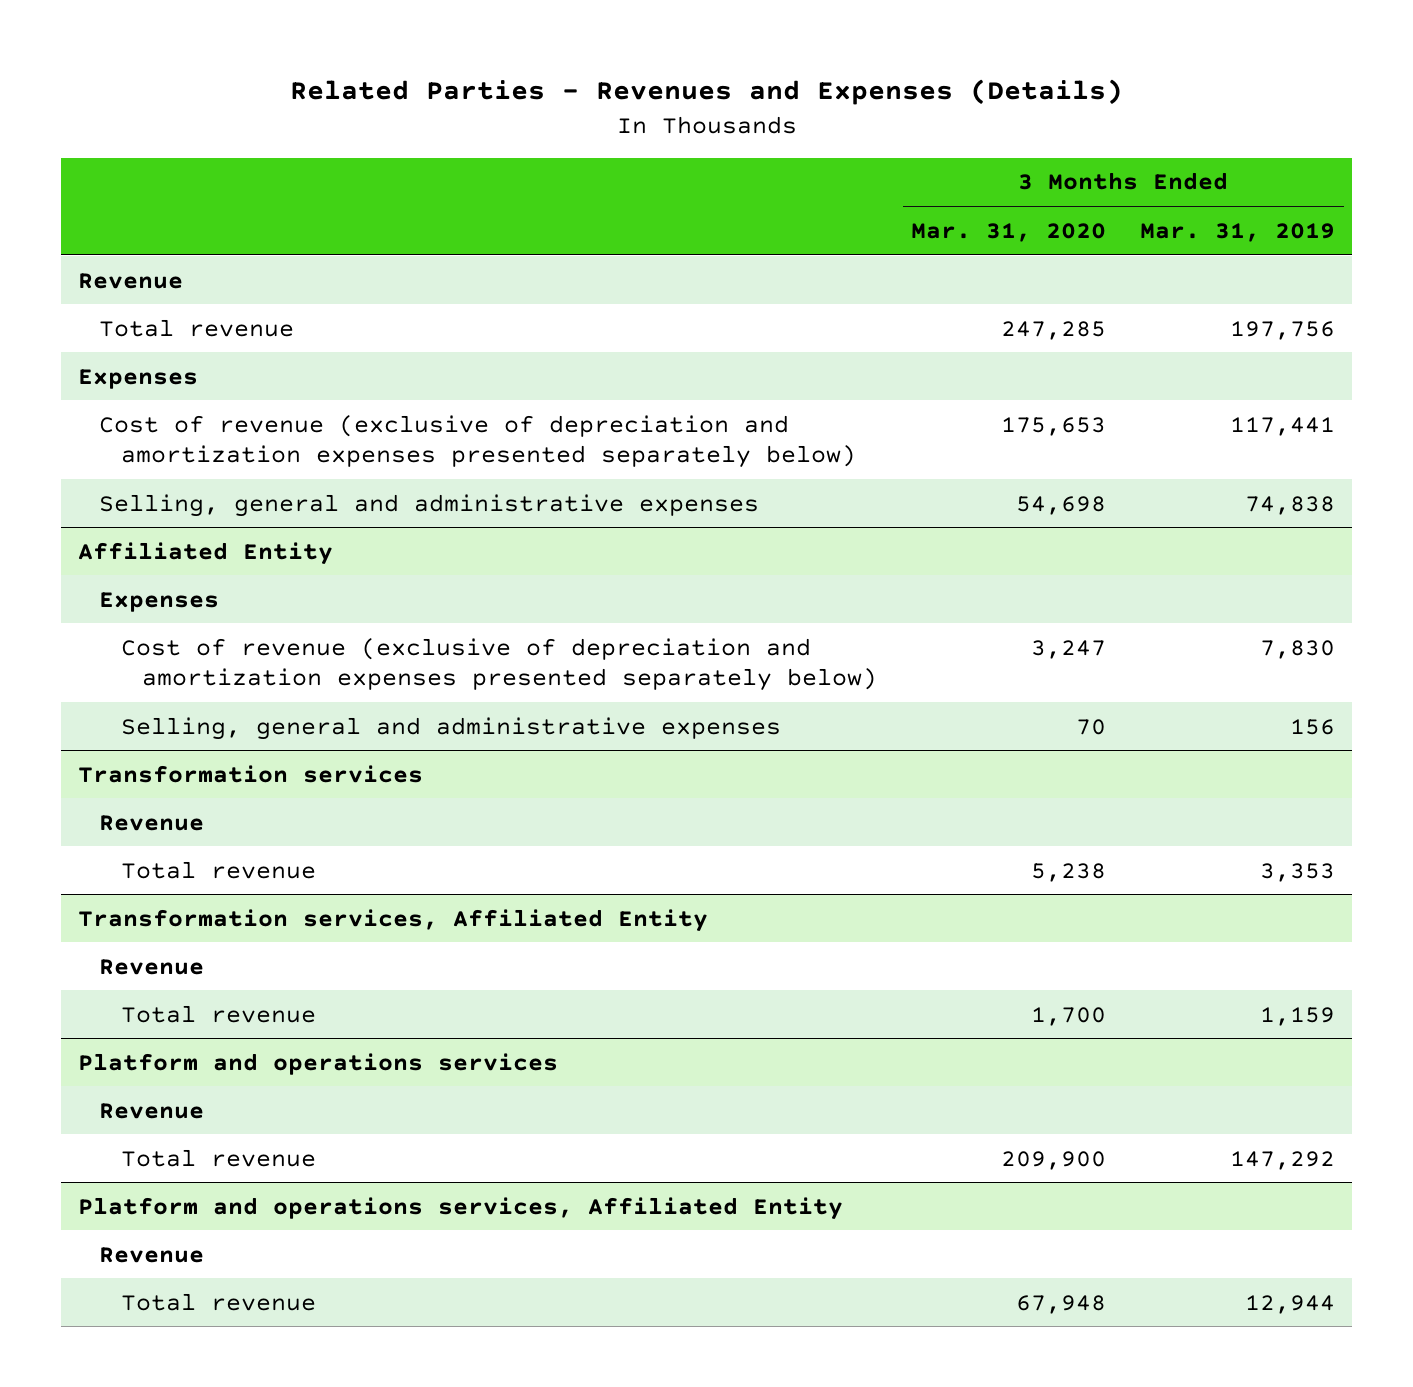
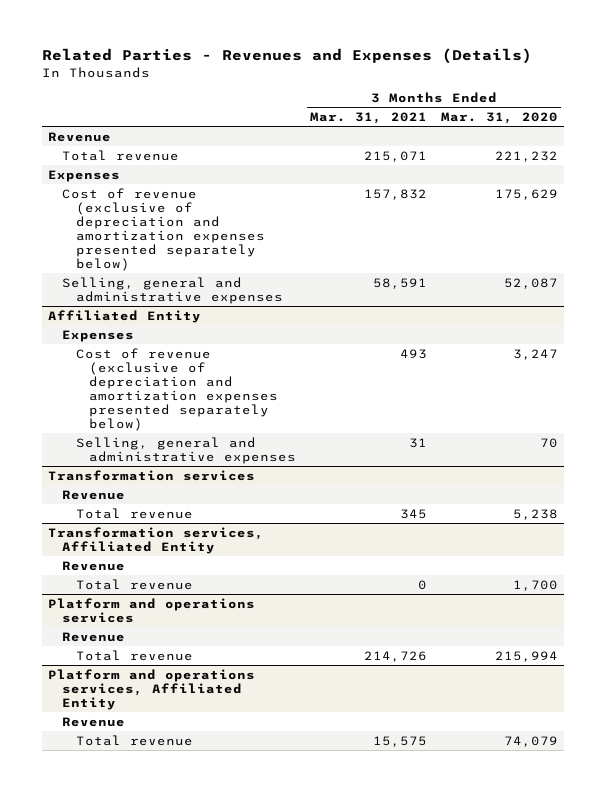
[1140,222,1336,242] Mar. 31, 2019 -> none
none -> [309,111,427,124] Mar. 31, 2021
[1001,320,1107,340] 247,285 -> [494,150,558,162] 221,232
[1001,416,1107,436] 175,653 -> [494,188,558,200] 175,629
[1016,495,1107,515] 54,698 -> [503,277,558,289] 52,087
[1001,1150,1107,1170] 209,900 -> [494,650,558,662] 215,994
[1016,1294,1107,1314] 67,948 -> [503,735,558,747] 74,079

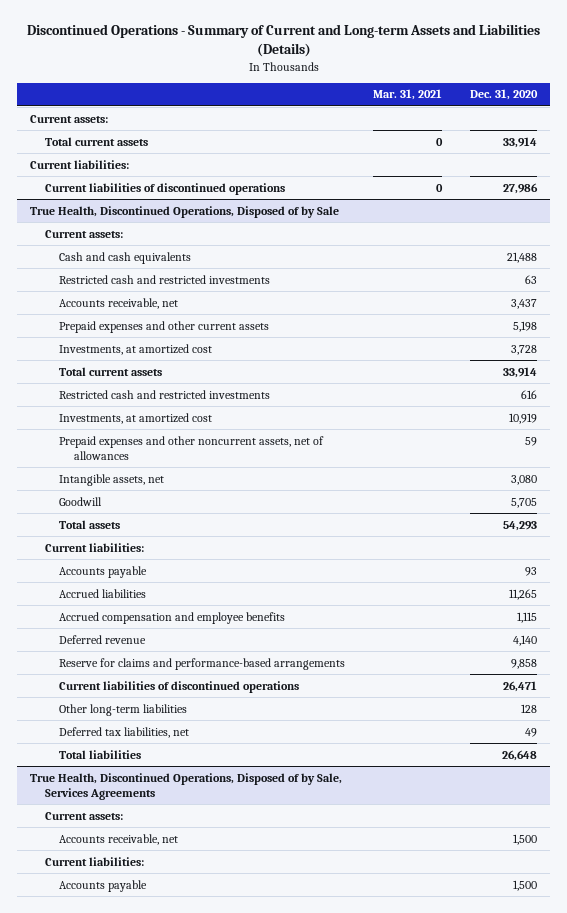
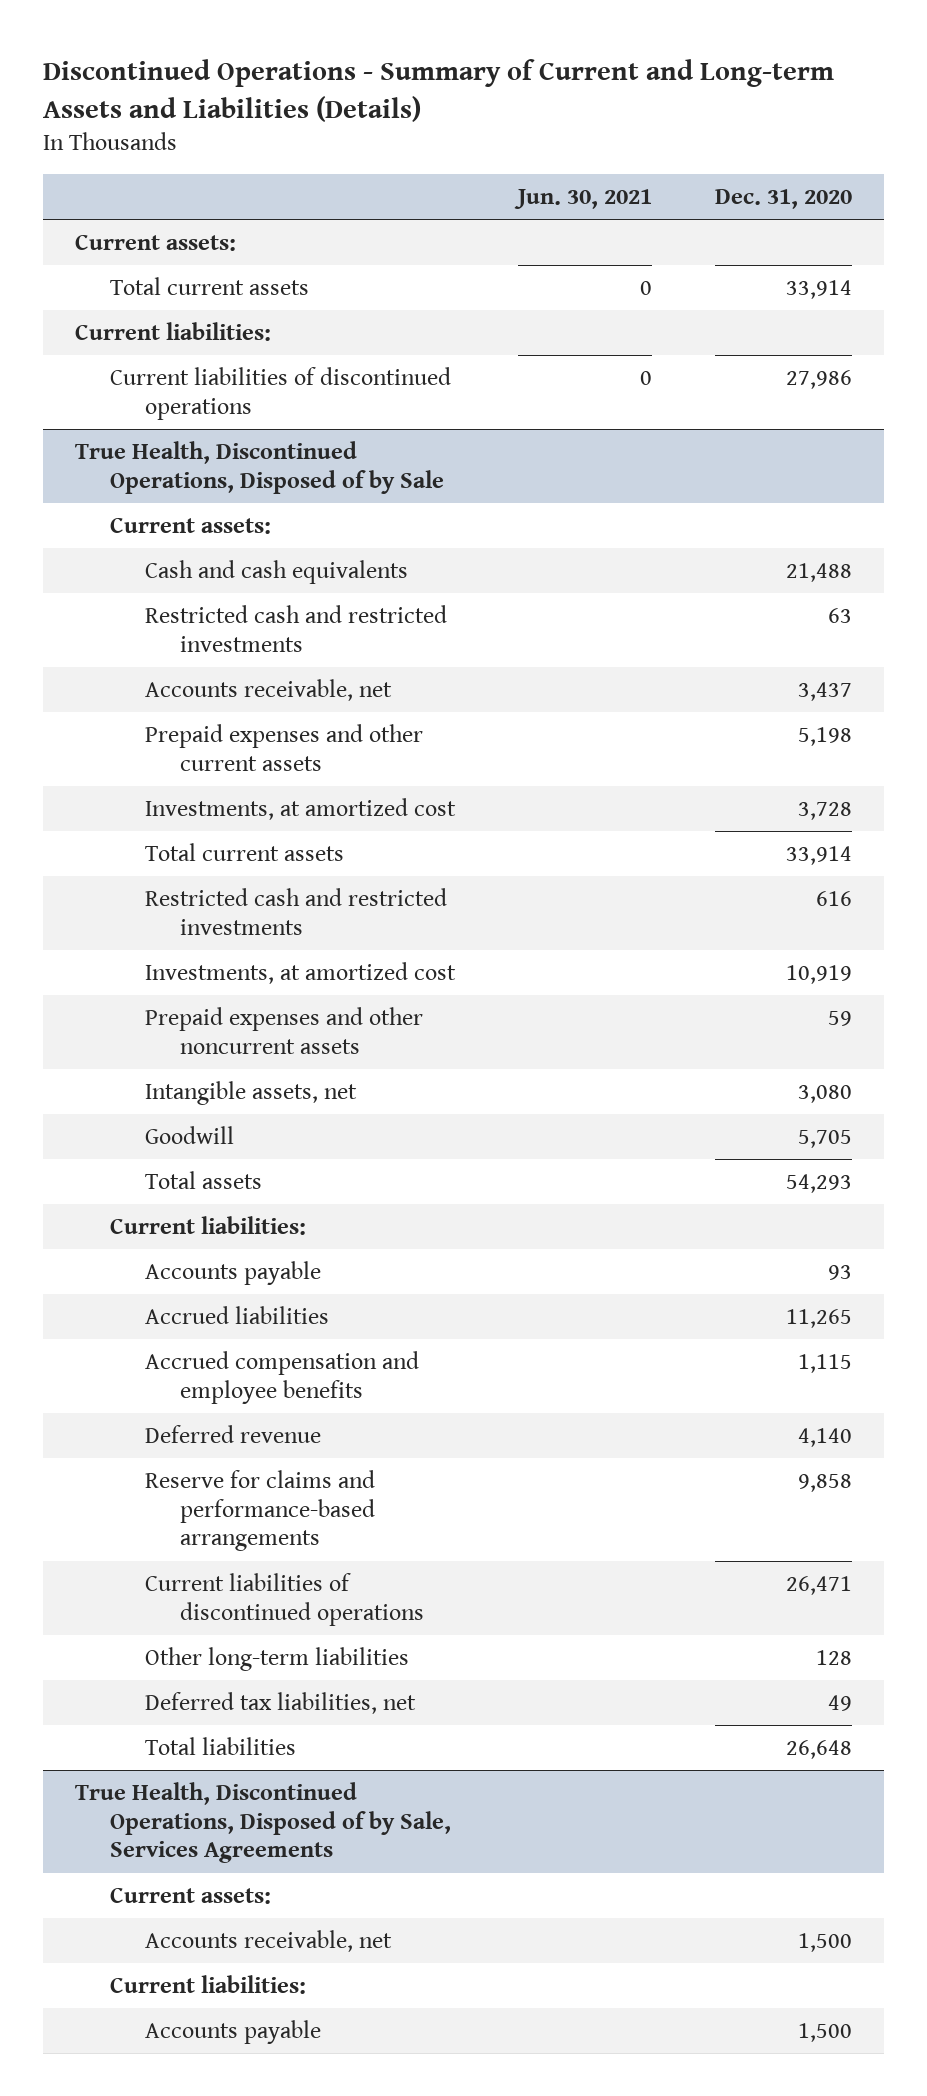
[372,89,442,101] Mar. 31, 2021 -> none
none -> [513,189,652,210] Jun. 30, 2021
[59,435,325,460] Prepaid expenses and other noncurrent assets, net of allowances -> [144,1007,423,1054] Prepaid expenses and other noncurrent assets

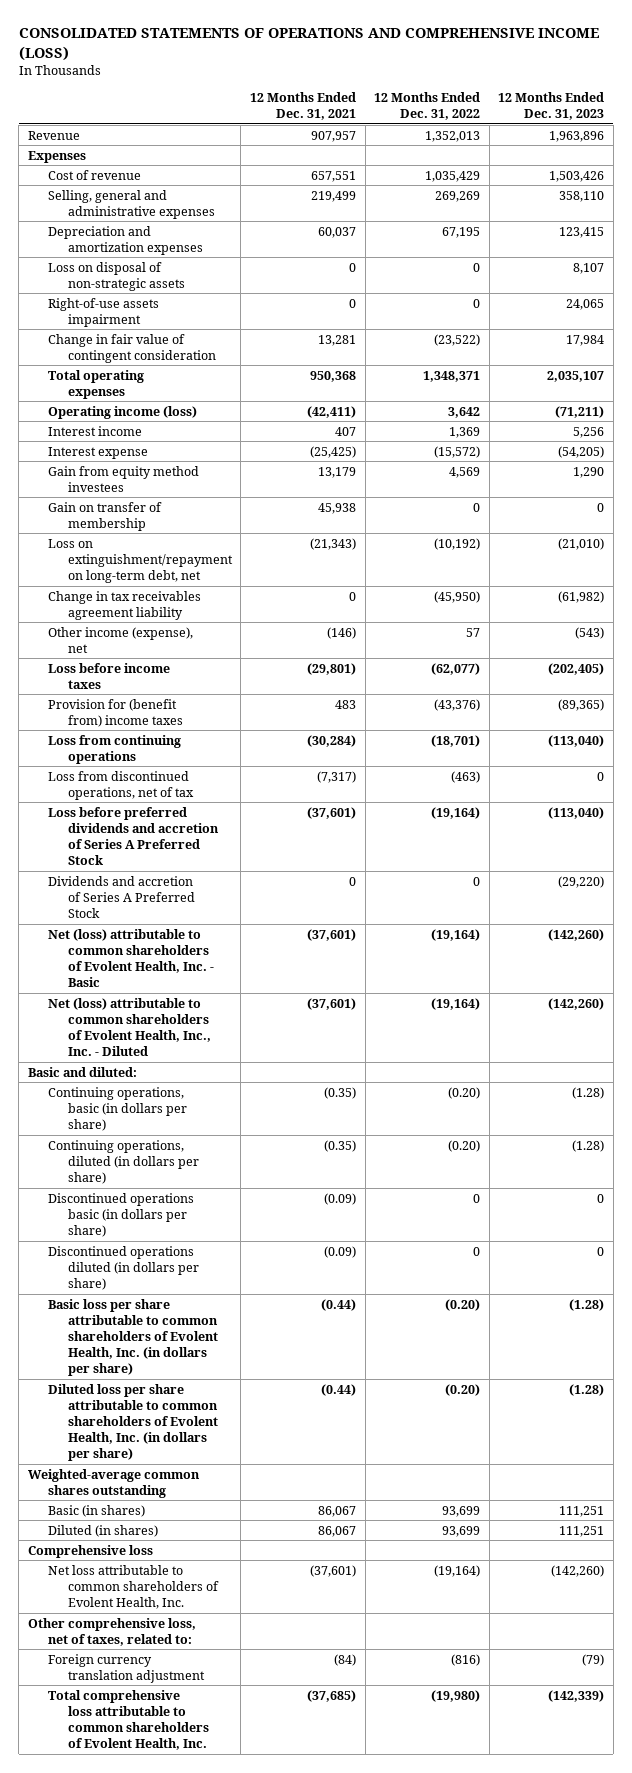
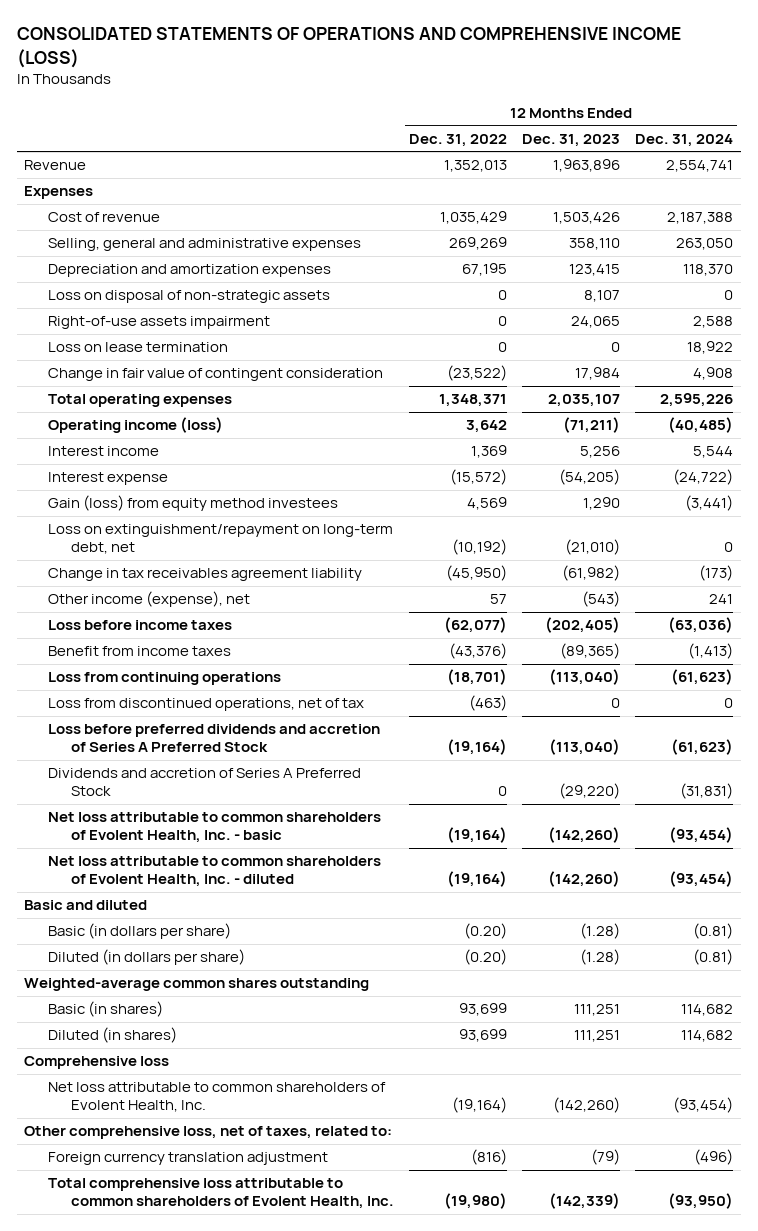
[249,92,356,121] 12 Months Ended Dec. 31, 2021 -> none
none -> [635,133,734,147] Dec. 31, 2024
none -> [47,342,228,353] Loss on lease termination
[47,501,162,531] Gain on transfer of membership -> none
[47,465,199,492] Gain from equity method investees -> [47,495,338,512] Gain (loss) from equity method investees
[47,698,183,727] Provision for (benefit from) income taxes -> [47,646,231,657] Benefit from income taxes
[47,1086,187,1131] Continuing operations, basic (in dollars per share) -> none
[47,1139,199,1184] Continuing operations, diluted (in dollars per share) -> none
[47,1192,194,1237] Discontinued operations basic (in dollars per share) -> none
[47,1245,199,1290] Discontinued operations diluted (in dollars per share) -> none
[47,928,214,988] Net (loss) attributable to common shareholders of Evolent Health, Inc. - Basic -> [47,812,381,844] Net loss attributable to common shareholders of Evolent Health, Inc. - basic
[47,997,211,1057] Net (loss) attributable to common shareholders of Evolent Health, Inc., Inc. - Diluted -> [47,856,381,888] Net loss attributable to common shareholders of Evolent Health, Inc. - diluted
[27,1066,137,1077] Basic and diluted: -> [24,900,148,911] Basic and diluted
[47,1298,218,1377] Basic loss per share attributable to common shareholders of Evolent Health, Inc. (in dollars per share) -> [47,923,231,940] Basic (in dollars per share)
[47,1383,218,1462] Diluted loss per share attributable to common shareholders of Evolent Health, Inc. (in dollars per share) -> [47,949,245,966] Diluted (in dollars per share)

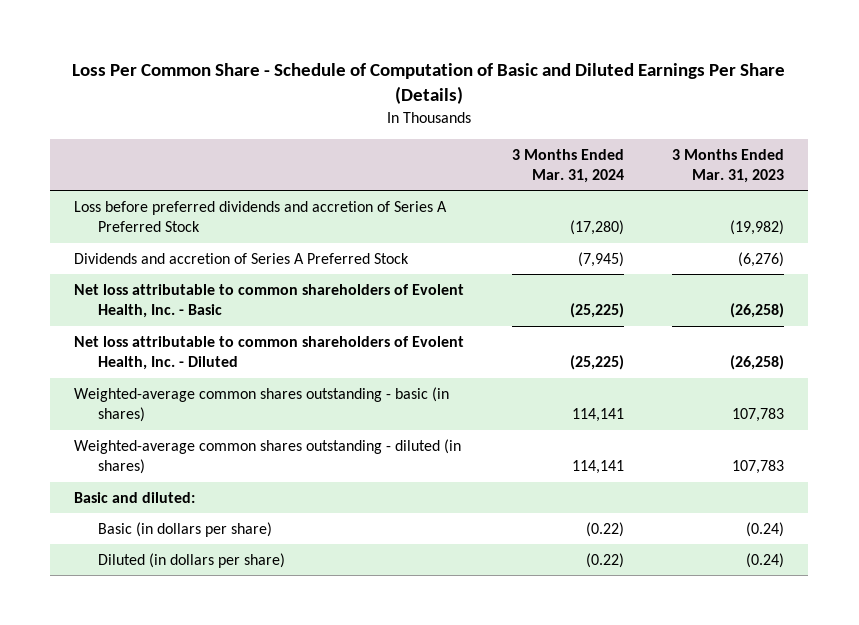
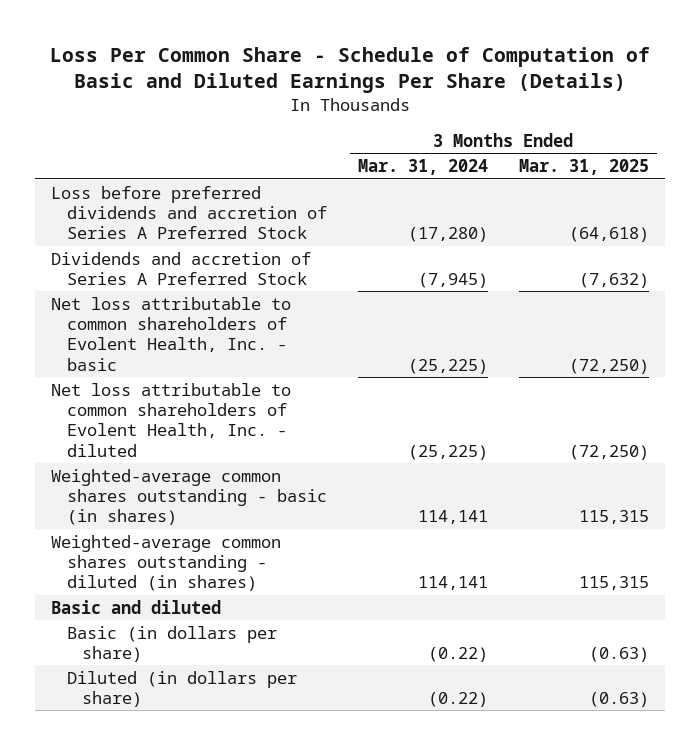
[672,148,785,184] 3 Months Ended Mar. 31, 2023 -> none
none -> [519,159,650,176] Mar. 31, 2025
[74,283,465,319] Net loss attributable to common shareholders of Evolent Health, Inc. - Basic -> [50,296,291,371] Net loss attributable to common shareholders of Evolent Health, Inc. - basic
[74,335,465,371] Net loss attributable to common shareholders of Evolent Health, Inc. - Diluted -> [50,382,291,457] Net loss attributable to common shareholders of Evolent Health, Inc. - diluted
[74,491,196,503] Basic and diluted: -> [50,599,221,614] Basic and diluted

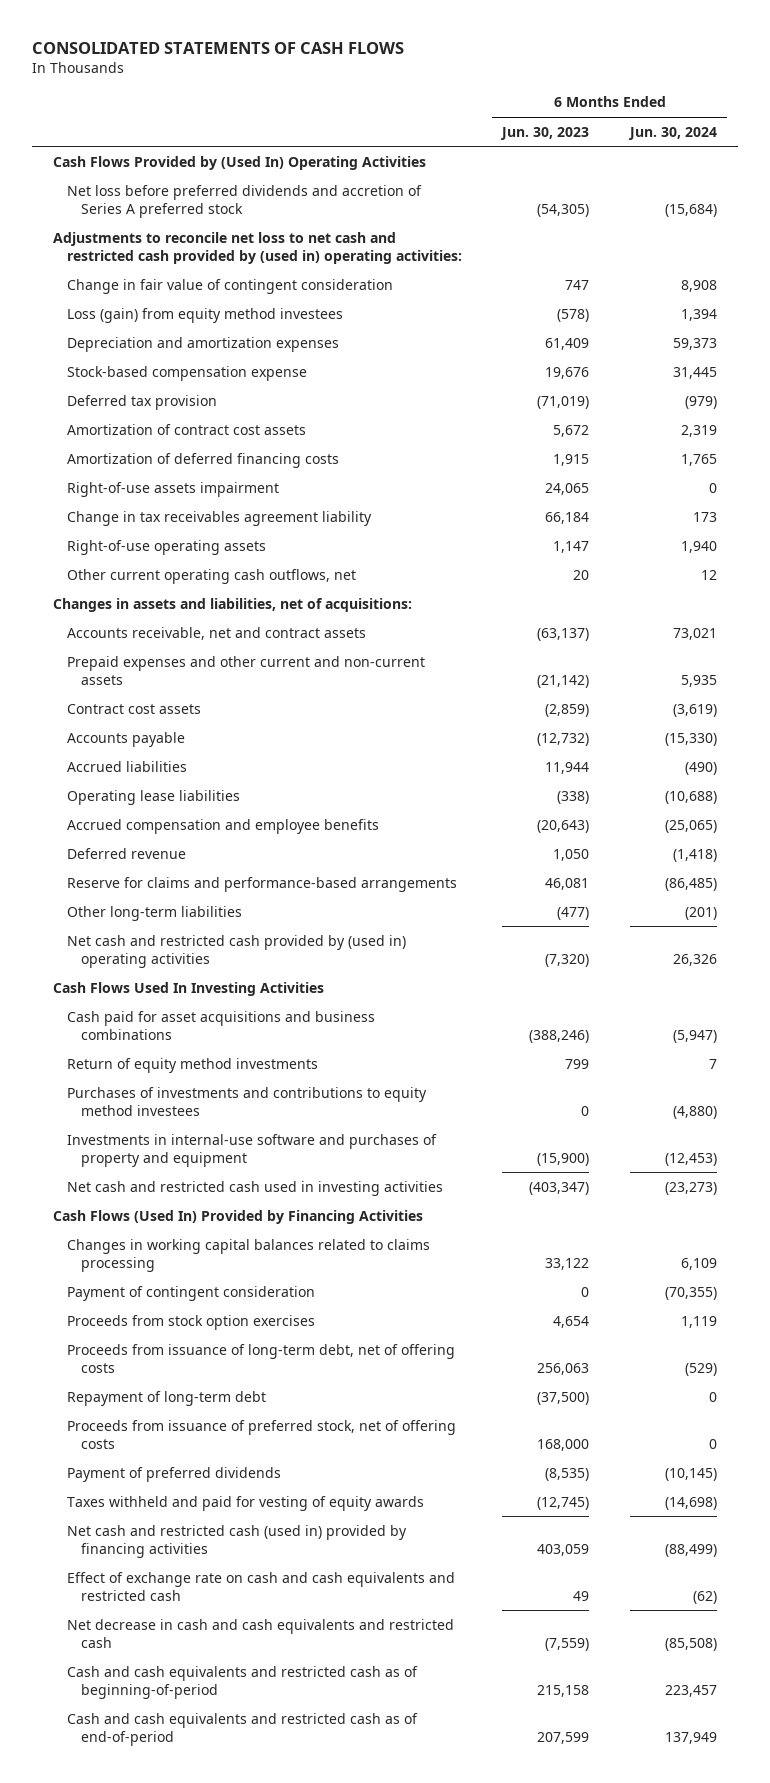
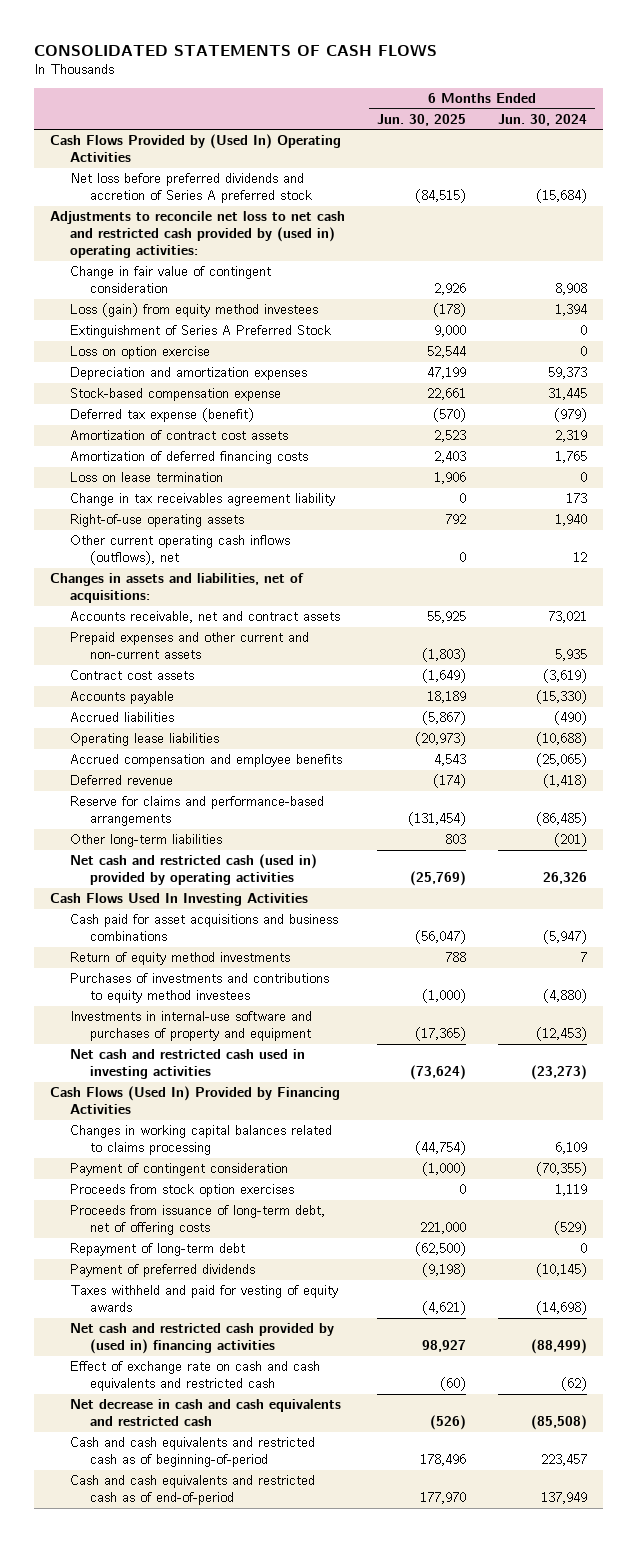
[500,126,590,140] Jun. 30, 2023 -> none
none -> [377,113,467,126] Jun. 30, 2025
none -> [70,325,332,339] Extinguishment of Series A Preferred Stock
none -> [70,346,211,360] Loss on option exercise
[66,394,217,410] Deferred tax provision -> [70,408,255,423] Deferred tax expense (benefit)
[66,481,279,497] Right-of-use assets impairment -> none
none -> [70,472,224,483] Loss on lease termination
[66,568,356,584] Other current operating cash outflows, net -> [70,535,291,566] Other current operating cash inflows (outflows), net
[66,934,406,968] Net cash and restricted cash provided by (used in) operating activities -> [70,854,318,886] Net cash and restricted cash (used in) provided by operating activities
[66,1419,456,1449] Proceeds from issuance of preferred stock, net of offering costs -> none
[66,1524,407,1558] Net cash and restricted cash (used in) provided by financing activities -> [70,1323,335,1355] Net cash and restricted cash provided by (used in) financing activities

